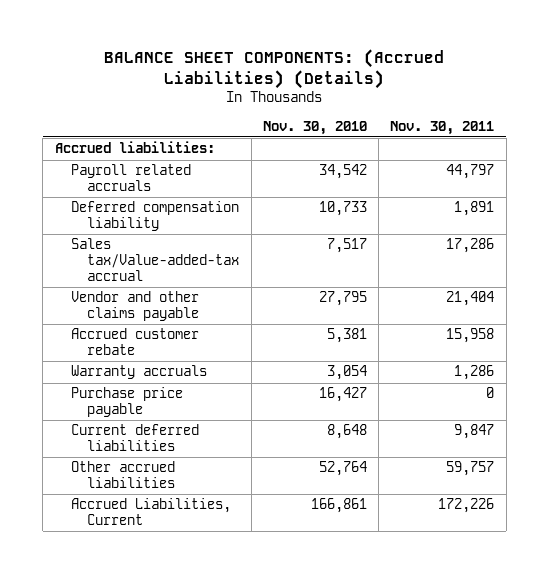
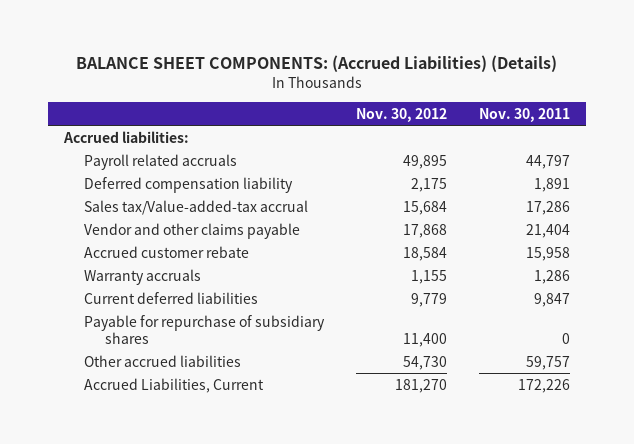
[262,120,367,135] Nov. 30, 2010 -> none
none -> [356,107,448,122] Nov. 30, 2012
[70,387,183,418] Purchase price payable -> none
none -> [84,314,326,344] Payable for repurchase of subsidiary shares

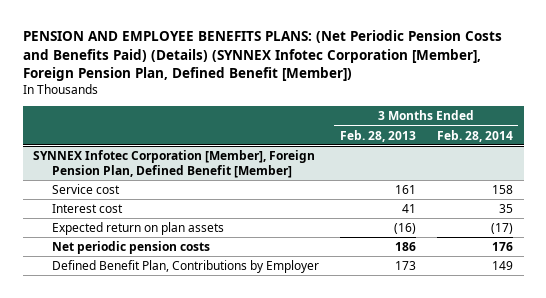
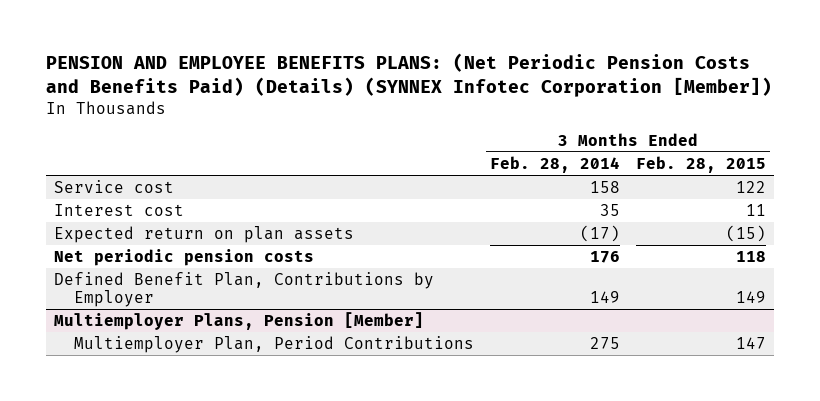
[22,30,502,82] PENSION AND EMPLOYEE BENEFITS PLANS: (Net Periodic Pension Costs and Benefits Paid) (Details) (SYNNEX Infotec Corporation [Member], Foreign Pension Plan, Defined Benefit [Member]) -> [45,53,772,98] PENSION AND EMPLOYEE BENEFITS PLANS: (Net Periodic Pension Costs and Benefits Paid) (Details) (SYNNEX Infotec Corporation [Member])
[339,129,416,142] Feb. 28, 2013 -> none
none -> [635,155,766,173] Feb. 28, 2015
[33,149,316,178] SYNNEX Infotec Corporation [Member], Foreign Pension Plan, Defined Benefit [Member] -> none
none -> [53,311,424,330] Multiemployer Plans, Pension [Member]
none -> [73,335,474,353] Multiemployer Plan, Period Contributions

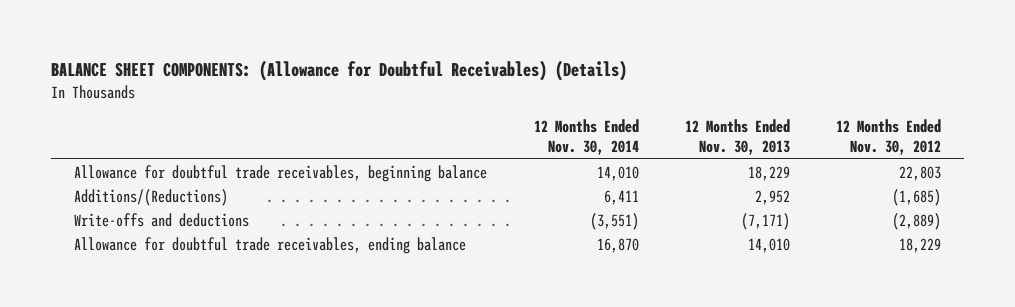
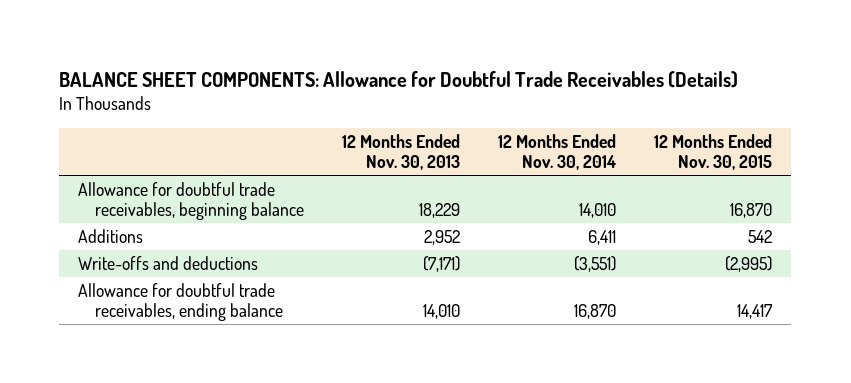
[51,60,628,82] BALANCE SHEET COMPONENTS: (Allowance for Doubtful Receivables) (Details) -> [59,70,739,88] BALANCE SHEET COMPONENTS: Allowance for Doubtful Trade Receivables (Details)
[836,119,942,156] 12 Months Ended Nov. 30, 2012 -> none
none -> [654,133,773,171] 12 Months Ended Nov. 30, 2015
[74,188,229,206] Additions/(Reductions) -> [78,228,144,243] Additions

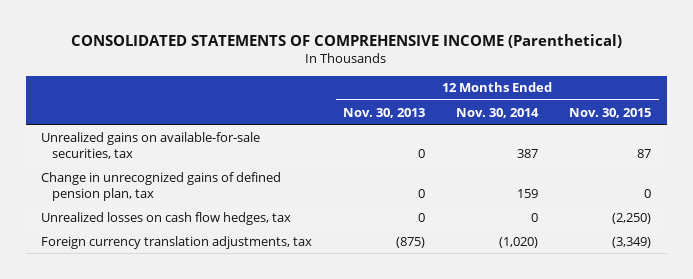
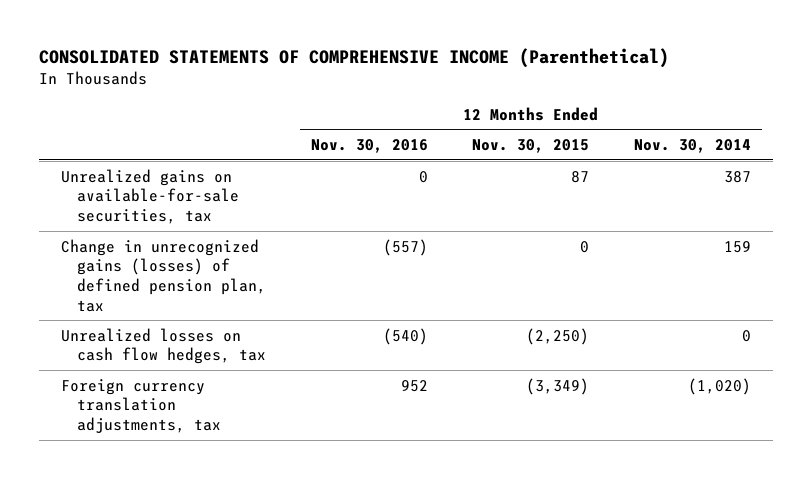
[343,107,426,118] Nov. 30, 2013 -> none
none -> [310,139,428,154] Nov. 30, 2016
[41,171,282,201] Change in unrecognized gains of defined pension plan, tax -> [61,238,267,312] Change in unrecognized gains (losses) of defined pension plan, tax

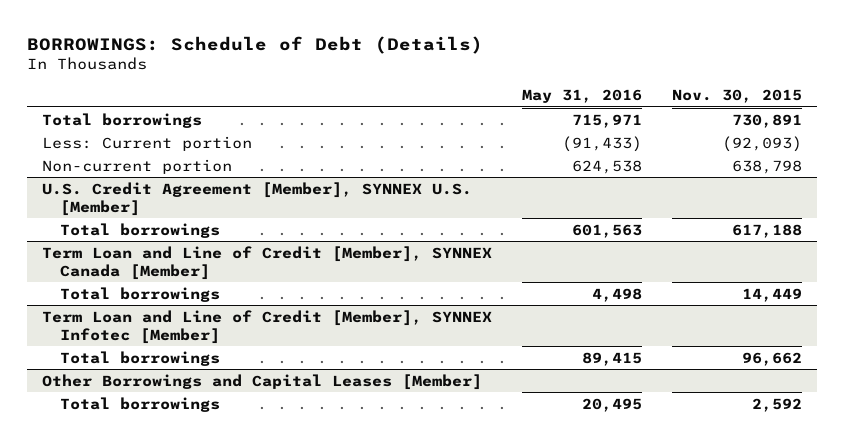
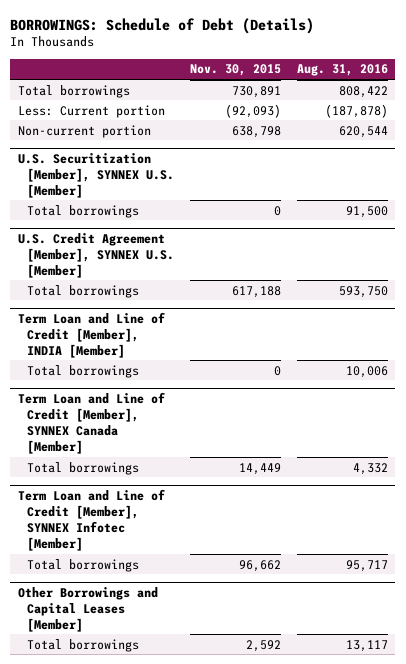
[522,89,643,104] May 31, 2016 -> none
none -> [296,64,388,77] Aug. 31, 2016
none -> [18,152,175,198] U.S. Securitization [Member], SYNNEX U.S. [Member]
none -> [27,204,140,218] Total borrowings
none -> [18,311,166,358] Term Loan and Line of Credit [Member], INDIA [Member]
none -> [27,364,140,378] Total borrowings

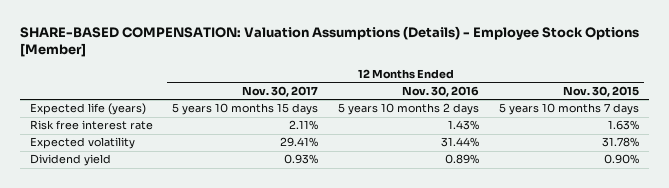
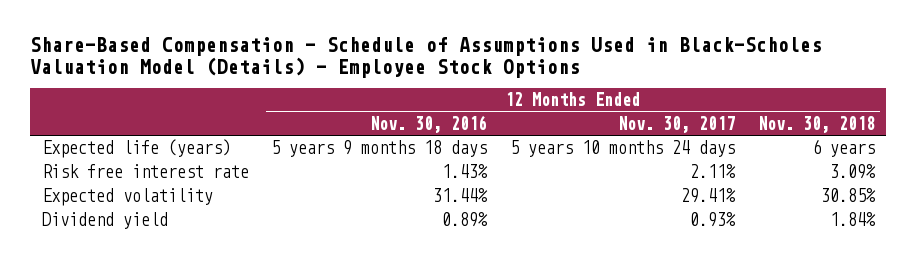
[19,26,639,58] SHARE-BASED COMPENSATION: Valuation Assumptions (Details) - Employee Stock Options [Member] -> [30,37,823,79] Share-Based Compensation - Schedule of Assumptions Used in Black-Scholes Valuation Model (Details) - Employee Stock Options
[563,85,640,97] Nov. 30, 2015 -> none
none -> [757,115,875,133] Nov. 30, 2018
[172,103,319,116] 5 years 10 months 15 days -> [510,140,736,158] 5 years 10 months 24 days
[338,103,480,116] 5 years 10 months 2 days -> [271,140,488,158] 5 years 9 months 18 days

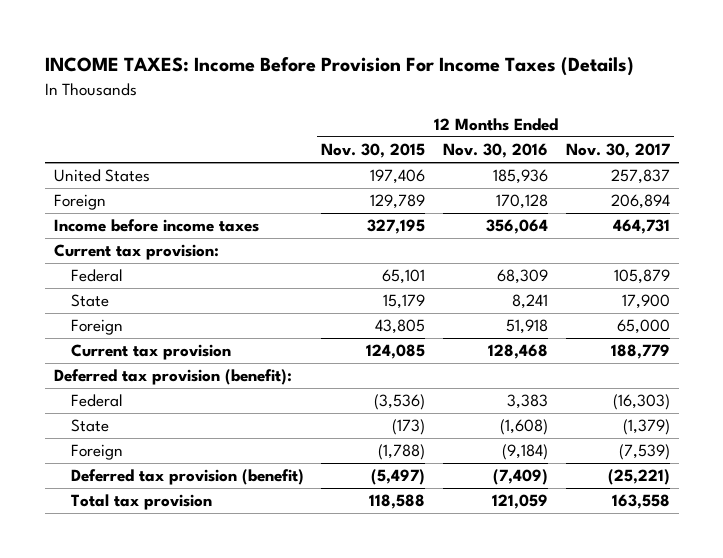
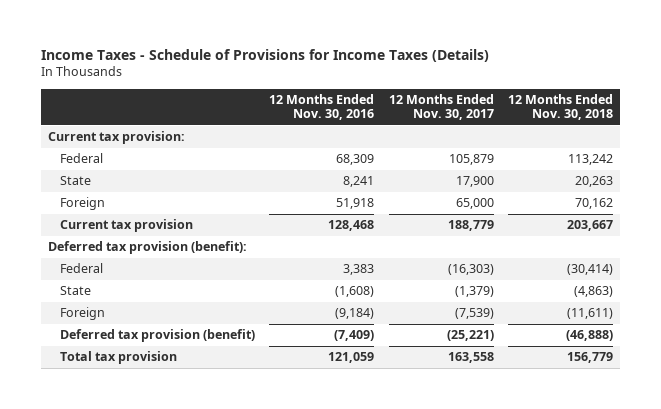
[44,57,634,77] INCOME TAXES: Income Before Provision For Income Taxes (Details) -> [40,48,489,62] Income Taxes - Schedule of Provisions for Income Taxes (Details)
[321,143,426,159] Nov. 30, 2015 -> none
none -> [507,93,613,121] 12 Months Ended Nov. 30, 2018
[53,169,150,183] United States -> none
[53,194,106,211] Foreign -> none
[53,219,259,233] Income before income taxes -> none

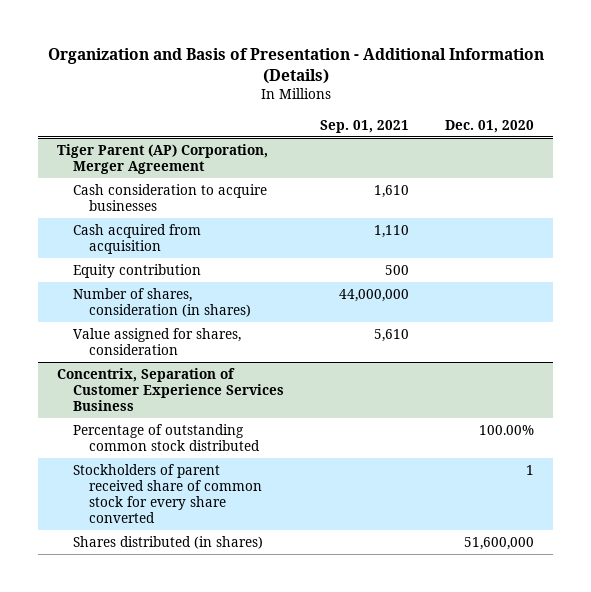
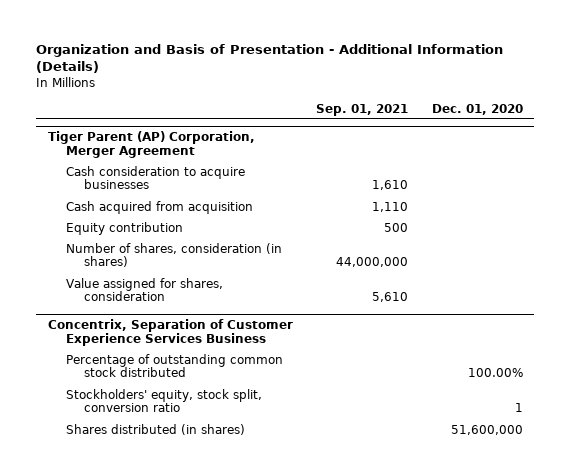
[72,463,262,524] Stockholders of parent received share of common stock for every share converted -> [65,388,262,413] Stockholders' equity, stock split, conversion ratio

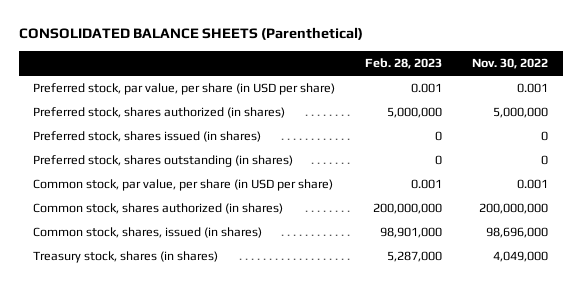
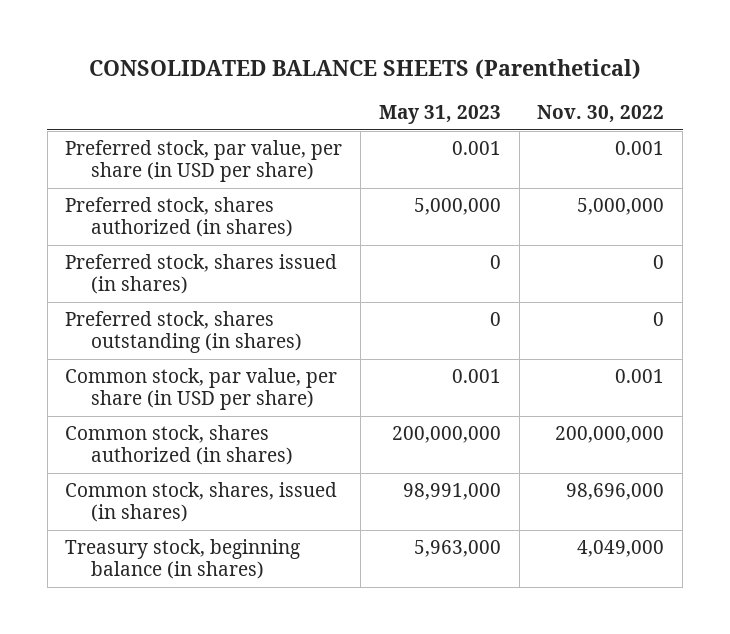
[365,58,443,70] Feb. 28, 2023 -> none
none -> [378,105,501,125] May 31, 2023
[33,251,219,264] Treasury stock, shares (in shares) -> [65,539,301,580] Treasury stock, beginning balance (in shares)

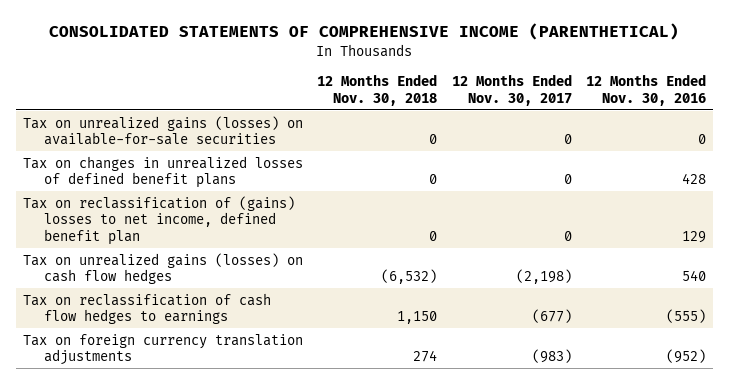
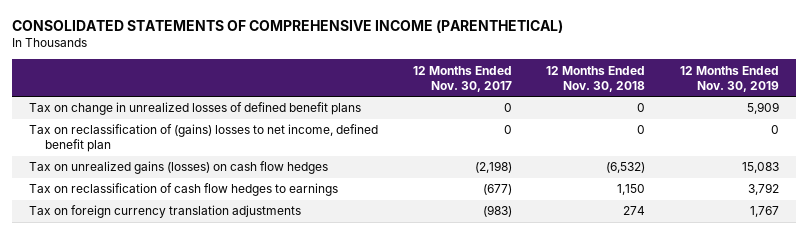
[585,73,706,106] 12 Months Ended Nov. 30, 2016 -> none
none -> [679,65,779,92] 12 Months Ended Nov. 30, 2019
[23,115,304,146] Tax on unrealized gains (losses) on available-for-sale securities -> none
[23,155,304,189] Tax on changes in unrealized losses of defined benefit plans -> [29,102,362,116] Tax on change in unrealized losses of defined benefit plans

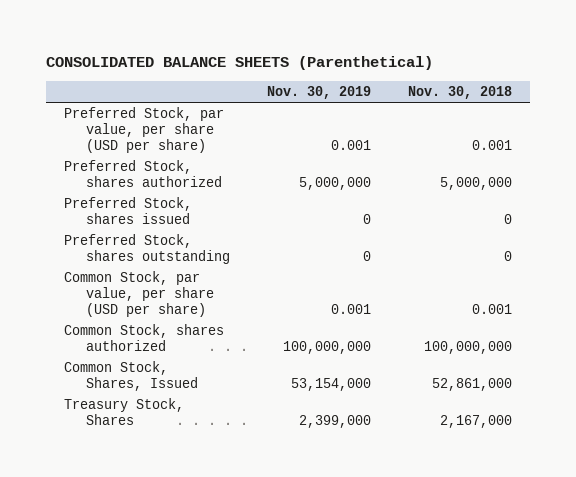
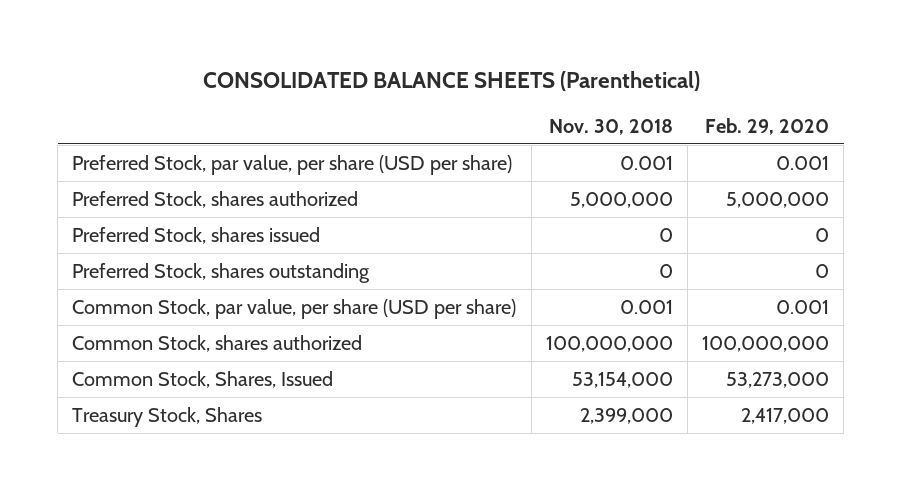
[266,85,371,99] Nov. 30, 2019 -> none
none -> [705,117,830,135] Feb. 29, 2020
[431,378,512,392] 52,861,000 -> [571,371,673,388] 53,154,000
[439,415,512,429] 2,167,000 -> [579,407,673,424] 2,399,000

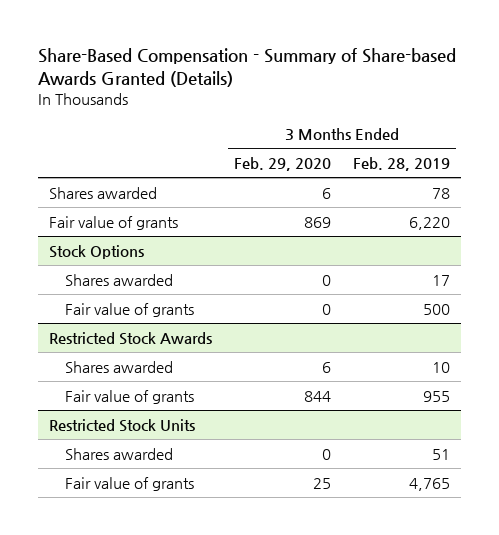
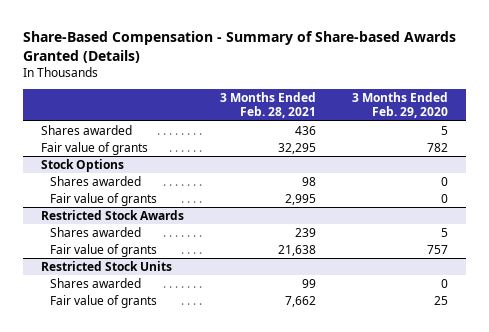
[353,157,451,172] Feb. 28, 2019 -> none
none -> [220,92,317,119] 3 Months Ended Feb. 28, 2021
[321,187,331,199] 6 -> [441,126,449,136] 5
[303,216,331,228] 869 -> [427,143,449,153] 782
[321,361,331,373] 6 -> [441,228,449,238] 5
[303,390,331,402] 844 -> [427,245,449,255] 757

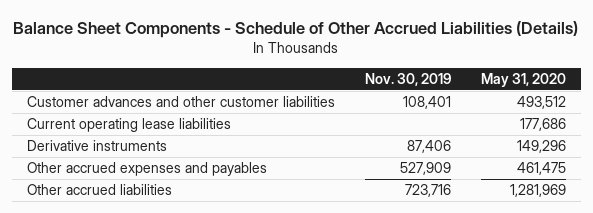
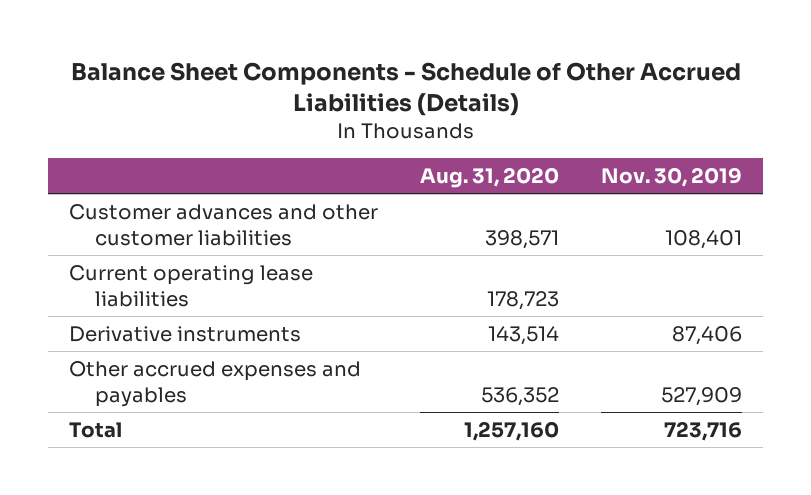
[480,72,566,87] May 31, 2020 -> none
none -> [420,167,560,189] Aug. 31, 2020
[26,184,172,196] Other accrued liabilities -> [69,421,123,438] Total

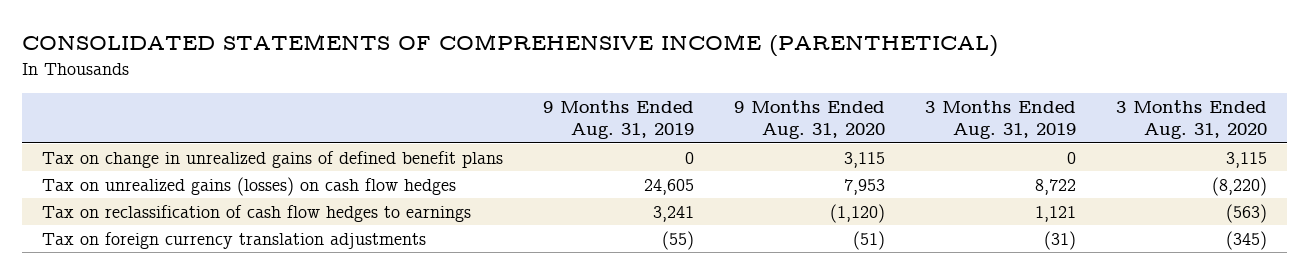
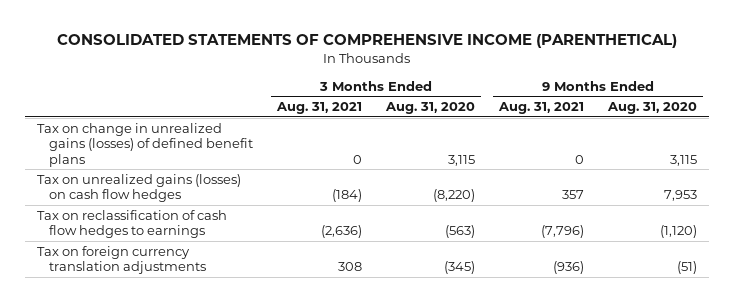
[542,99,694,140] 9 Months Ended Aug. 31, 2019 -> none
[924,99,1076,140] 3 Months Ended Aug. 31, 2019 -> none
none -> [275,102,362,115] Aug. 31, 2021
none -> [498,102,585,115] Aug. 31, 2021
[41,150,503,168] Tax on change in unrealized gains of defined benefit plans -> [37,122,253,167] Tax on change in unrealized gains (losses) of defined benefit plans

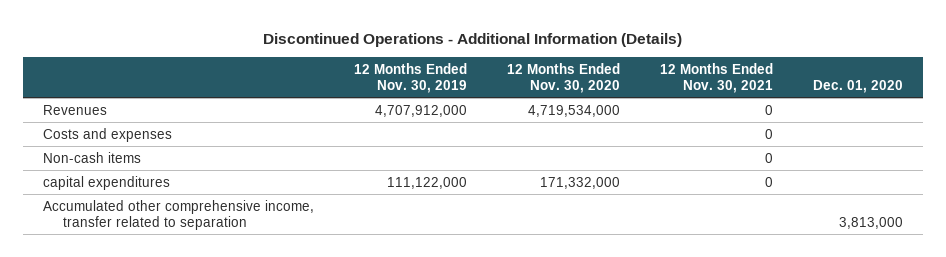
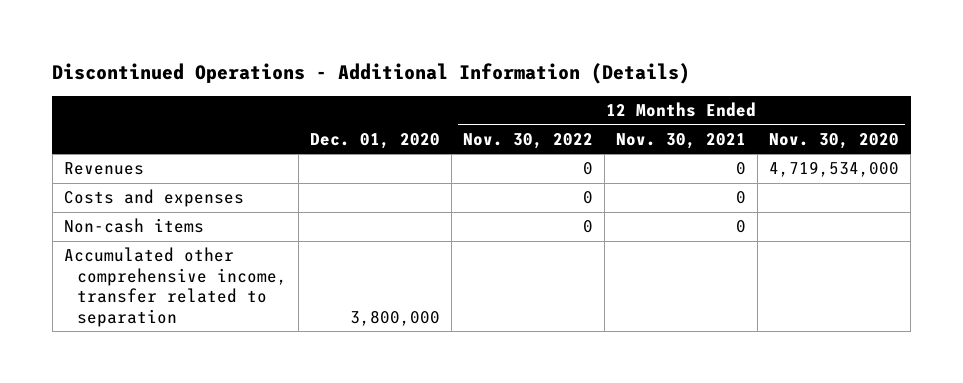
[354,62,468,93] 12 Months Ended Nov. 30, 2019 -> none
none -> [463,132,594,149] Nov. 30, 2022
[43,175,171,190] capital expenditures -> none
[838,216,903,229] 3,813,000 -> [350,309,441,326] 3,800,000

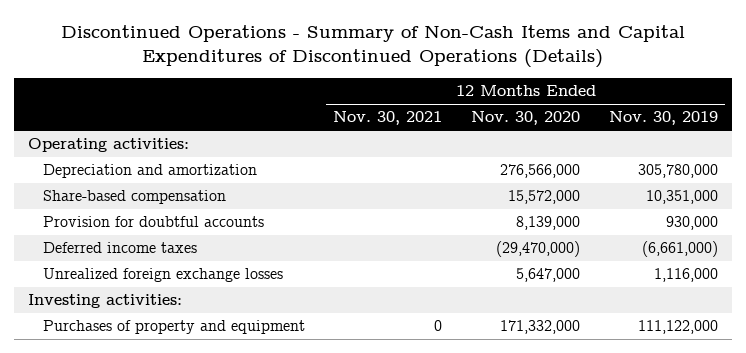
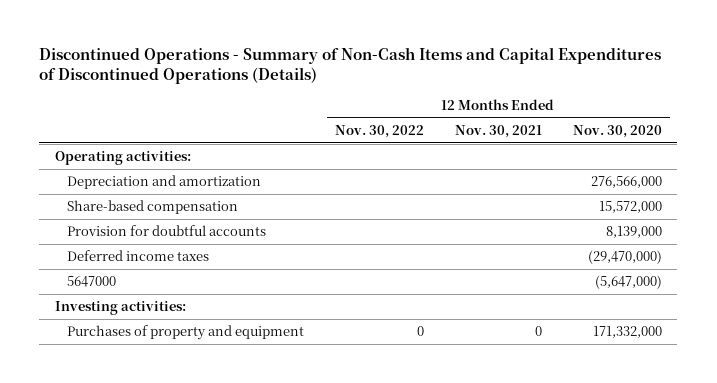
[608,111,718,126] Nov. 30, 2019 -> none
none -> [335,124,425,138] Nov. 30, 2022
[42,268,283,283] Unrealized foreign exchange losses -> none
none -> [67,276,117,288] 5647000

